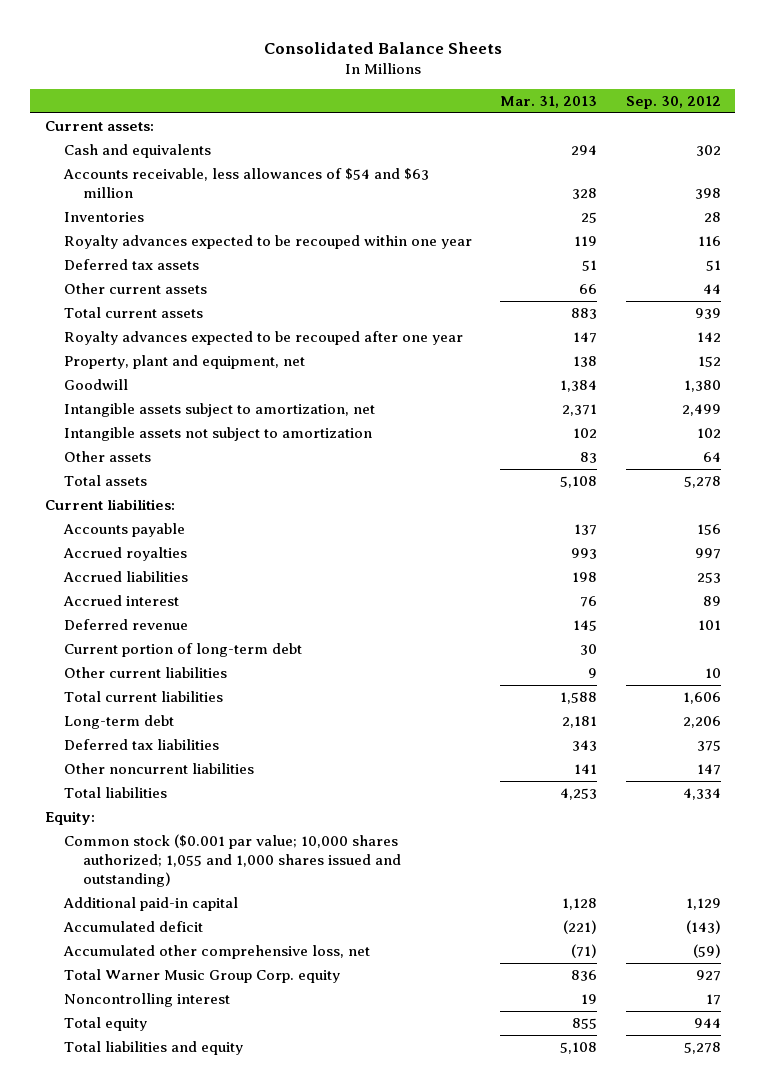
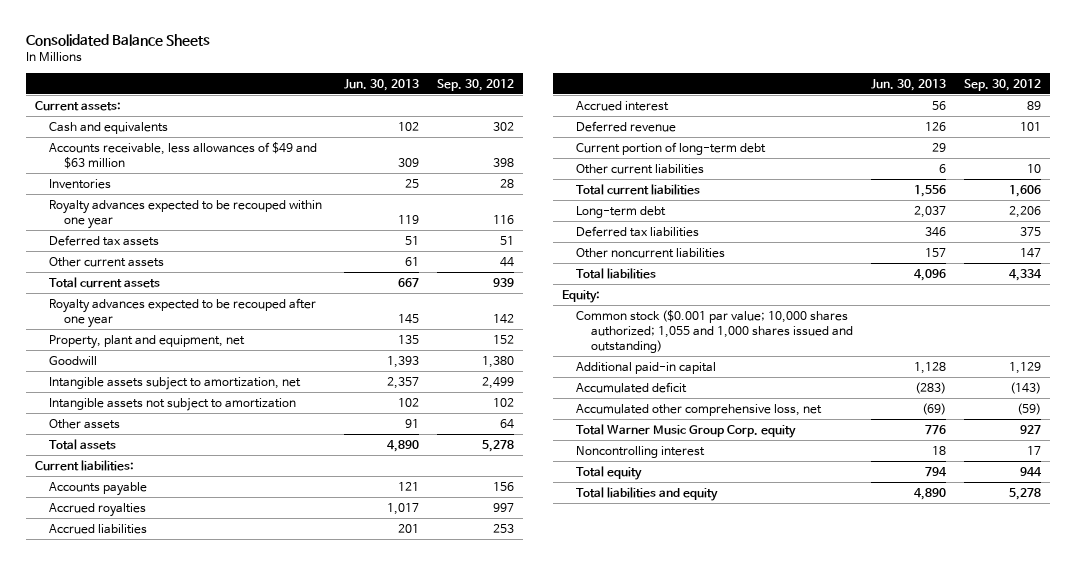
[500,95,598,108] Mar. 31, 2013 -> none
none -> [343,78,419,91] Jun. 30, 2013
[63,167,430,198] Accounts receivable, less allowances of $54 and $63 million -> [49,141,318,169] Accounts receivable, less allowances of $49 and $63 million

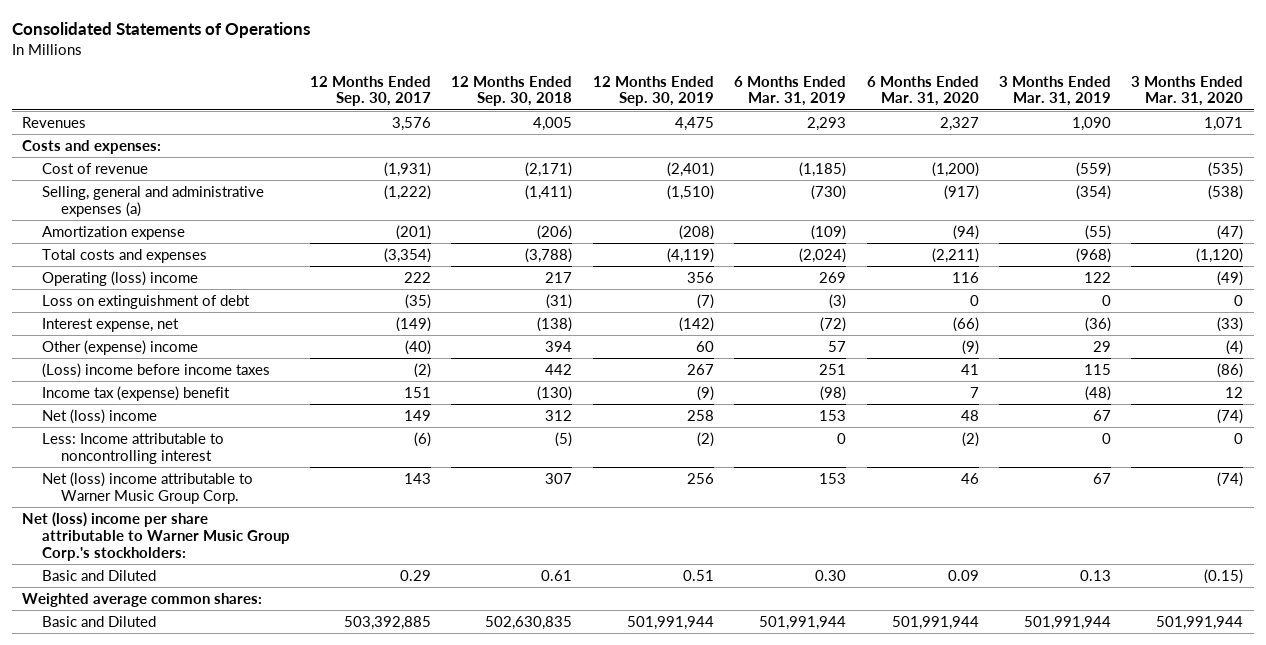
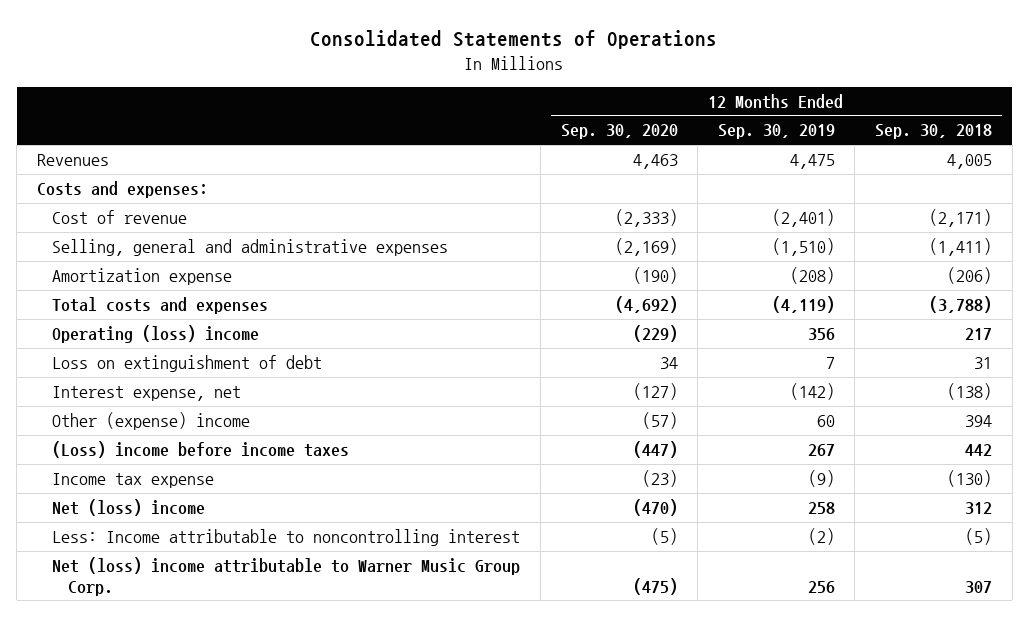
[309,75,431,107] 12 Months Ended Sep. 30, 2017 -> none
[734,75,847,107] 6 Months Ended Mar. 31, 2019 -> none
[866,75,979,107] 6 Months Ended Mar. 31, 2020 -> none
[999,75,1112,107] 3 Months Ended Mar. 31, 2019 -> none
[1131,75,1244,107] 3 Months Ended Mar. 31, 2020 -> none
none -> [560,124,678,140] Sep. 30, 2020
[41,186,264,217] Selling, general and administrative expenses (a) -> [52,239,449,257] Selling, general and administrative expenses
[546,294,573,310] (31) -> [973,357,992,370] 31
[696,294,714,310] (7) -> [825,357,835,370] 7
[41,386,230,402] Income tax (expense) benefit -> [52,473,215,489] Income tax expense
[22,512,290,561] Net (loss) income per share attributable to Warner Music Group Corp.'s stockholders: -> none
[41,570,156,582] Basic and Diluted -> none
[22,593,263,608] Weighted average common shares: -> none
[41,616,156,628] Basic and Diluted -> none

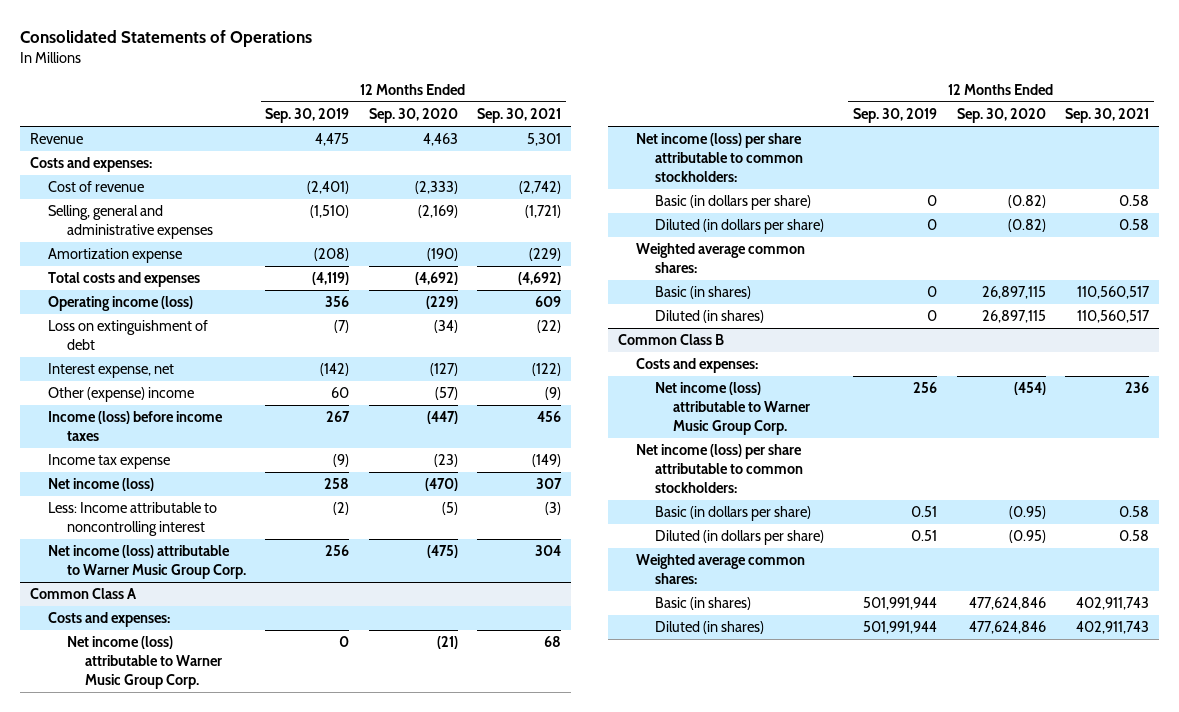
[874,124,992,140] Sep. 30, 2018 -> none
none -> [477,108,562,124] Sep. 30, 2021
[36,154,109,167] Revenues -> [29,133,83,145] Revenue
[52,325,260,344] Operating (loss) income -> [48,296,194,312] Operating income (loss)
[659,357,678,370] 34 -> [433,320,458,334] (34)
[825,357,835,370] 7 -> [334,320,350,334] (7)
[52,441,350,459] (Loss) income before income taxes -> [48,411,224,442] Income (loss) before income taxes
[52,499,206,517] Net (loss) income -> [48,478,155,492] Net income (loss)
[52,557,521,596] Net (loss) income attributable to Warner Music Group Corp. -> [48,545,246,580] Net income (loss) attributable to Warner Music Group Corp.
none -> [29,588,137,600] Common Class A
none -> [48,612,171,628] Costs and expenses:
none -> [66,636,223,690] Net income (loss) attributable to Warner Music Group Corp.
none -> [636,133,803,183] Net income (loss) per share attributable to common stockholders:
none -> [654,195,811,211] Basic (in dollars per share)
none -> [654,219,824,235] Diluted (in dollars per share)
none -> [636,243,806,274] Weighted average common shares:
none -> [654,286,751,300] Basic (in shares)
none -> [654,310,764,324] Diluted (in shares)
none -> [617,334,724,346] Common Class B
none -> [636,358,759,374] Costs and expenses:
none -> [654,382,811,436] Net income (loss) attributable to Warner Music Group Corp.
none -> [636,444,803,494] Net income (loss) per share attributable to common stockholders:
none -> [654,506,811,522] Basic (in dollars per share)
none -> [654,530,824,546] Diluted (in dollars per share)
none -> [636,554,806,585] Weighted average common shares:
none -> [654,597,751,611] Basic (in shares)
none -> [654,621,764,635] Diluted (in shares)

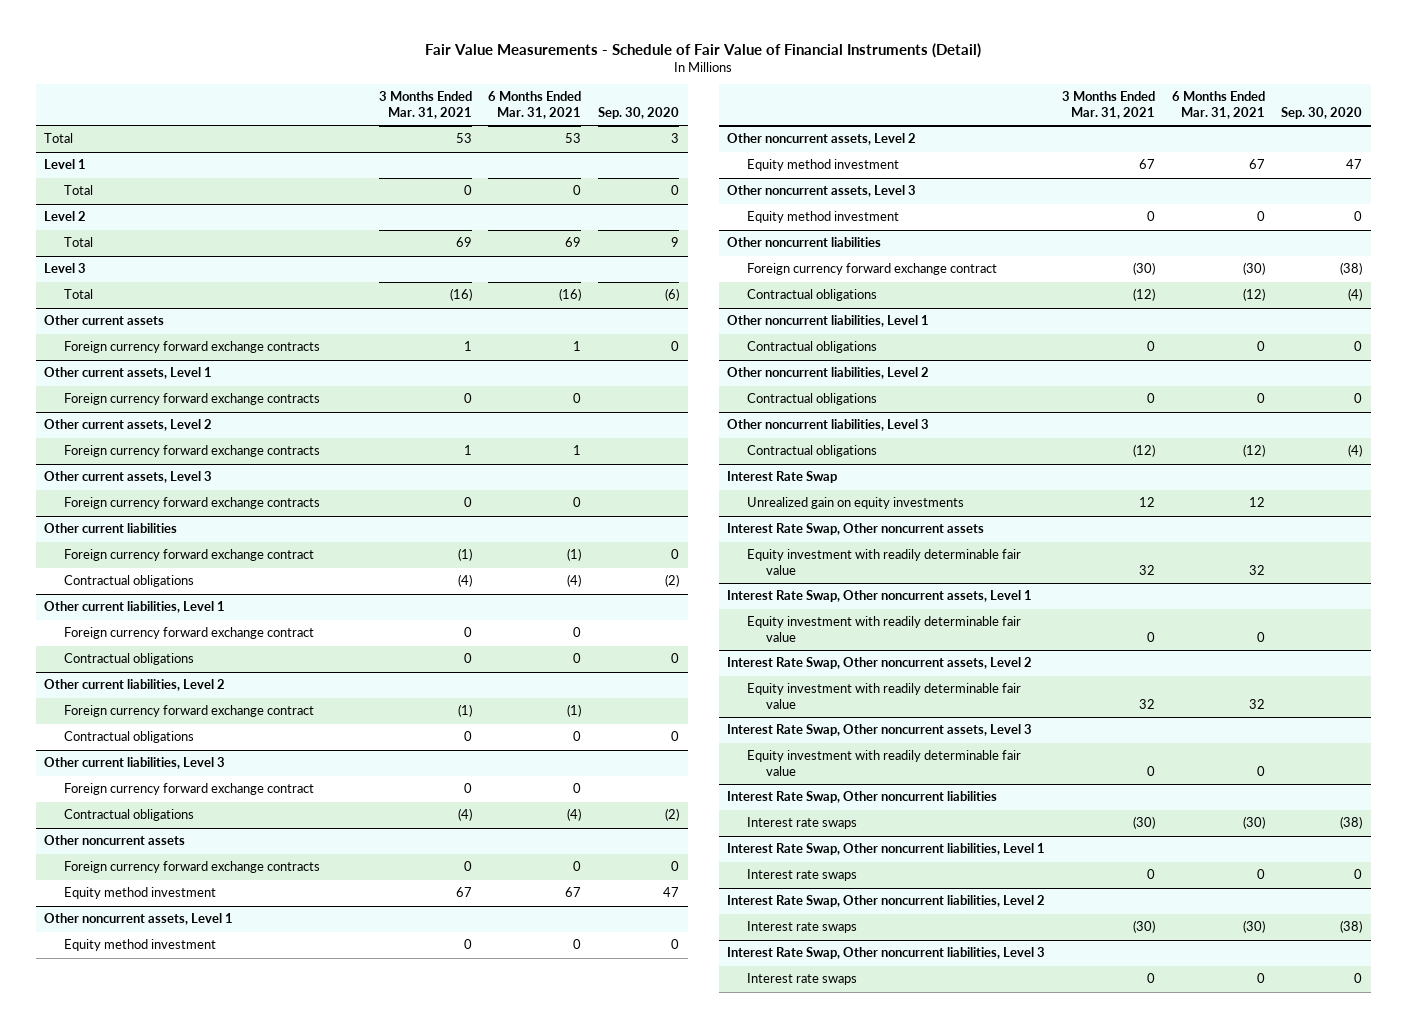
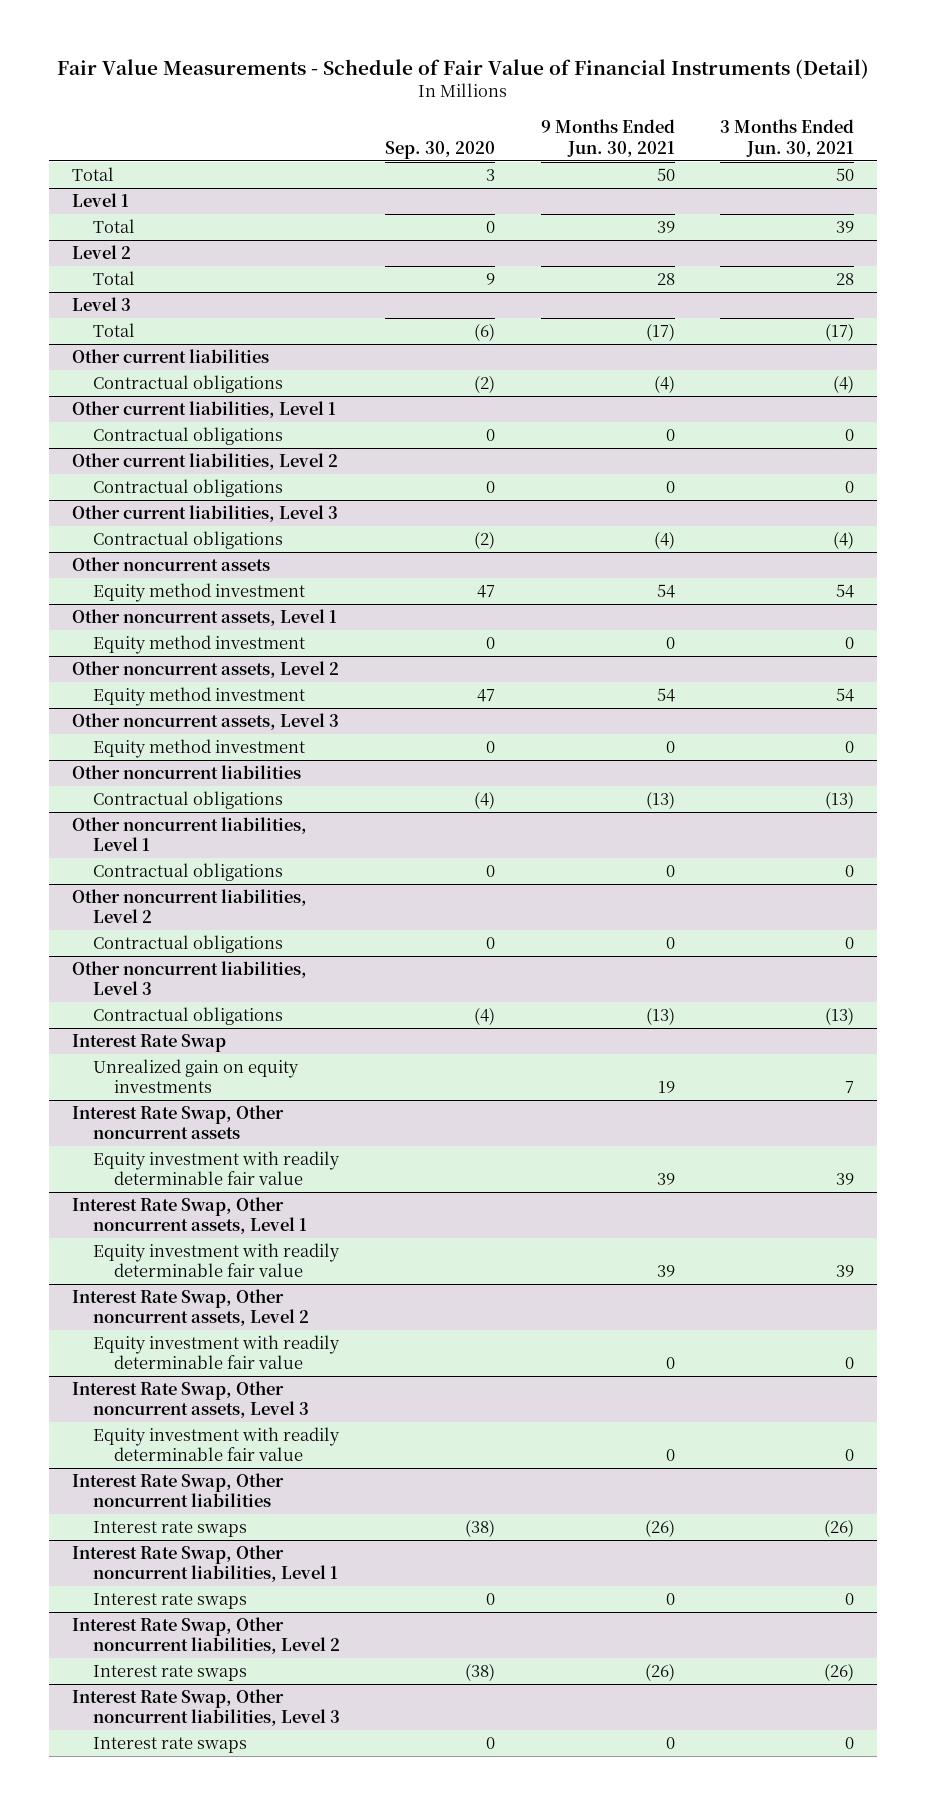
[378,91,472,119] 3 Months Ended Mar. 31, 2021 -> none
[488,91,582,119] 6 Months Ended Mar. 31, 2021 -> none
none -> [540,119,675,157] 9 Months Ended Jun. 30, 2021
none -> [720,119,855,157] 3 Months Ended Jun. 30, 2021
[43,315,164,326] Other current assets -> none
[63,341,320,354] Foreign currency forward exchange contracts -> none
[43,367,212,380] Other current assets, Level 1 -> none
[63,393,320,406] Foreign currency forward exchange contracts -> none
[43,419,212,432] Other current assets, Level 2 -> none
[63,445,320,458] Foreign currency forward exchange contracts -> none
[43,471,212,484] Other current assets, Level 3 -> none
[63,497,320,510] Foreign currency forward exchange contracts -> none
[63,549,314,562] Foreign currency forward exchange contract -> none
[63,627,314,640] Foreign currency forward exchange contract -> none
[63,705,314,718] Foreign currency forward exchange contract -> none
[63,783,314,796] Foreign currency forward exchange contract -> none
[63,861,320,874] Foreign currency forward exchange contracts -> none
[746,263,997,276] Foreign currency forward exchange contract -> none

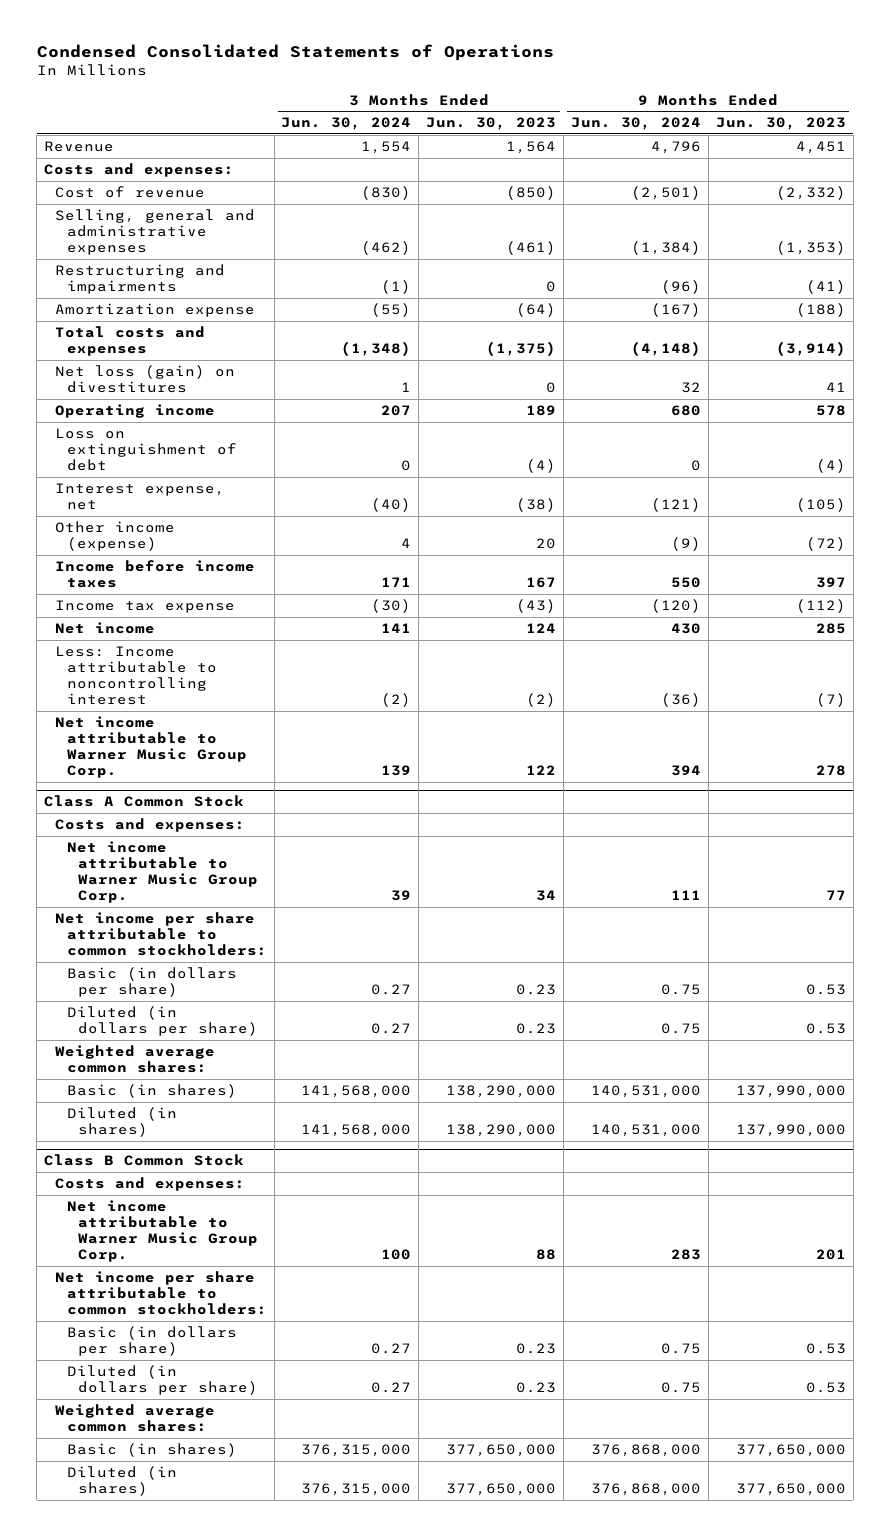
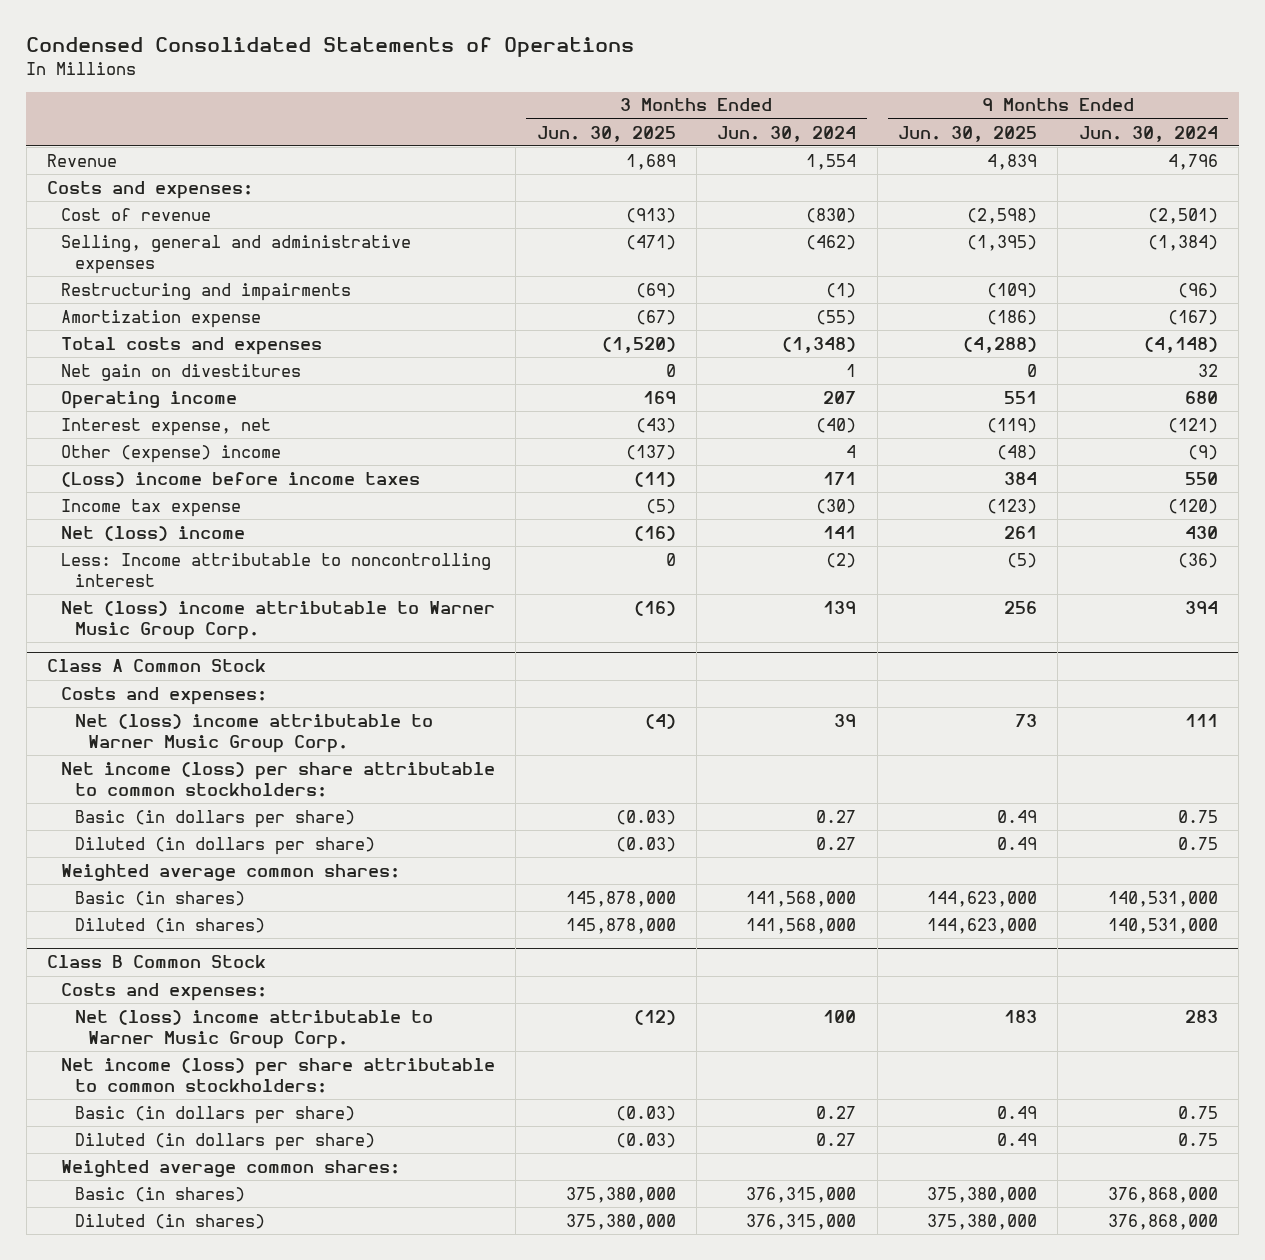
[426,117,557,131] Jun. 30, 2023 -> none
[715,117,846,131] Jun. 30, 2023 -> none
none -> [536,125,676,142] Jun. 30, 2025
none -> [897,125,1037,142] Jun. 30, 2025
[55,364,236,394] Net loss (gain) on divestitures -> [60,363,301,381] Net gain on divestitures
[55,427,237,472] Loss on extinguishment of debt -> none
[55,520,176,552] Other income (expense) -> [60,444,281,463] Other (expense) income
[55,559,256,589] Income before income taxes -> [60,471,420,487] (Loss) income before income taxes
[55,621,156,634] Net income -> [60,525,245,541] Net (loss) income
[55,715,247,779] Net income attributable to Warner Music Group Corp. -> [60,600,495,641] Net (loss) income attributable to Warner Music Group Corp.
[66,840,259,904] Net income attributable to Warner Music Group Corp. -> [74,713,433,754] Net (loss) income attributable to Warner Music Group Corp.
[55,911,267,957] Net income per share attributable to common stockholders: -> [60,761,495,798] Net income (loss) per share attributable to common stockholders:
[66,1199,259,1263] Net income attributable to Warner Music Group Corp. -> [74,1009,433,1050] Net (loss) income attributable to Warner Music Group Corp.
[55,1270,267,1316] Net income per share attributable to common stockholders: -> [60,1057,495,1094] Net income (loss) per share attributable to common stockholders:

